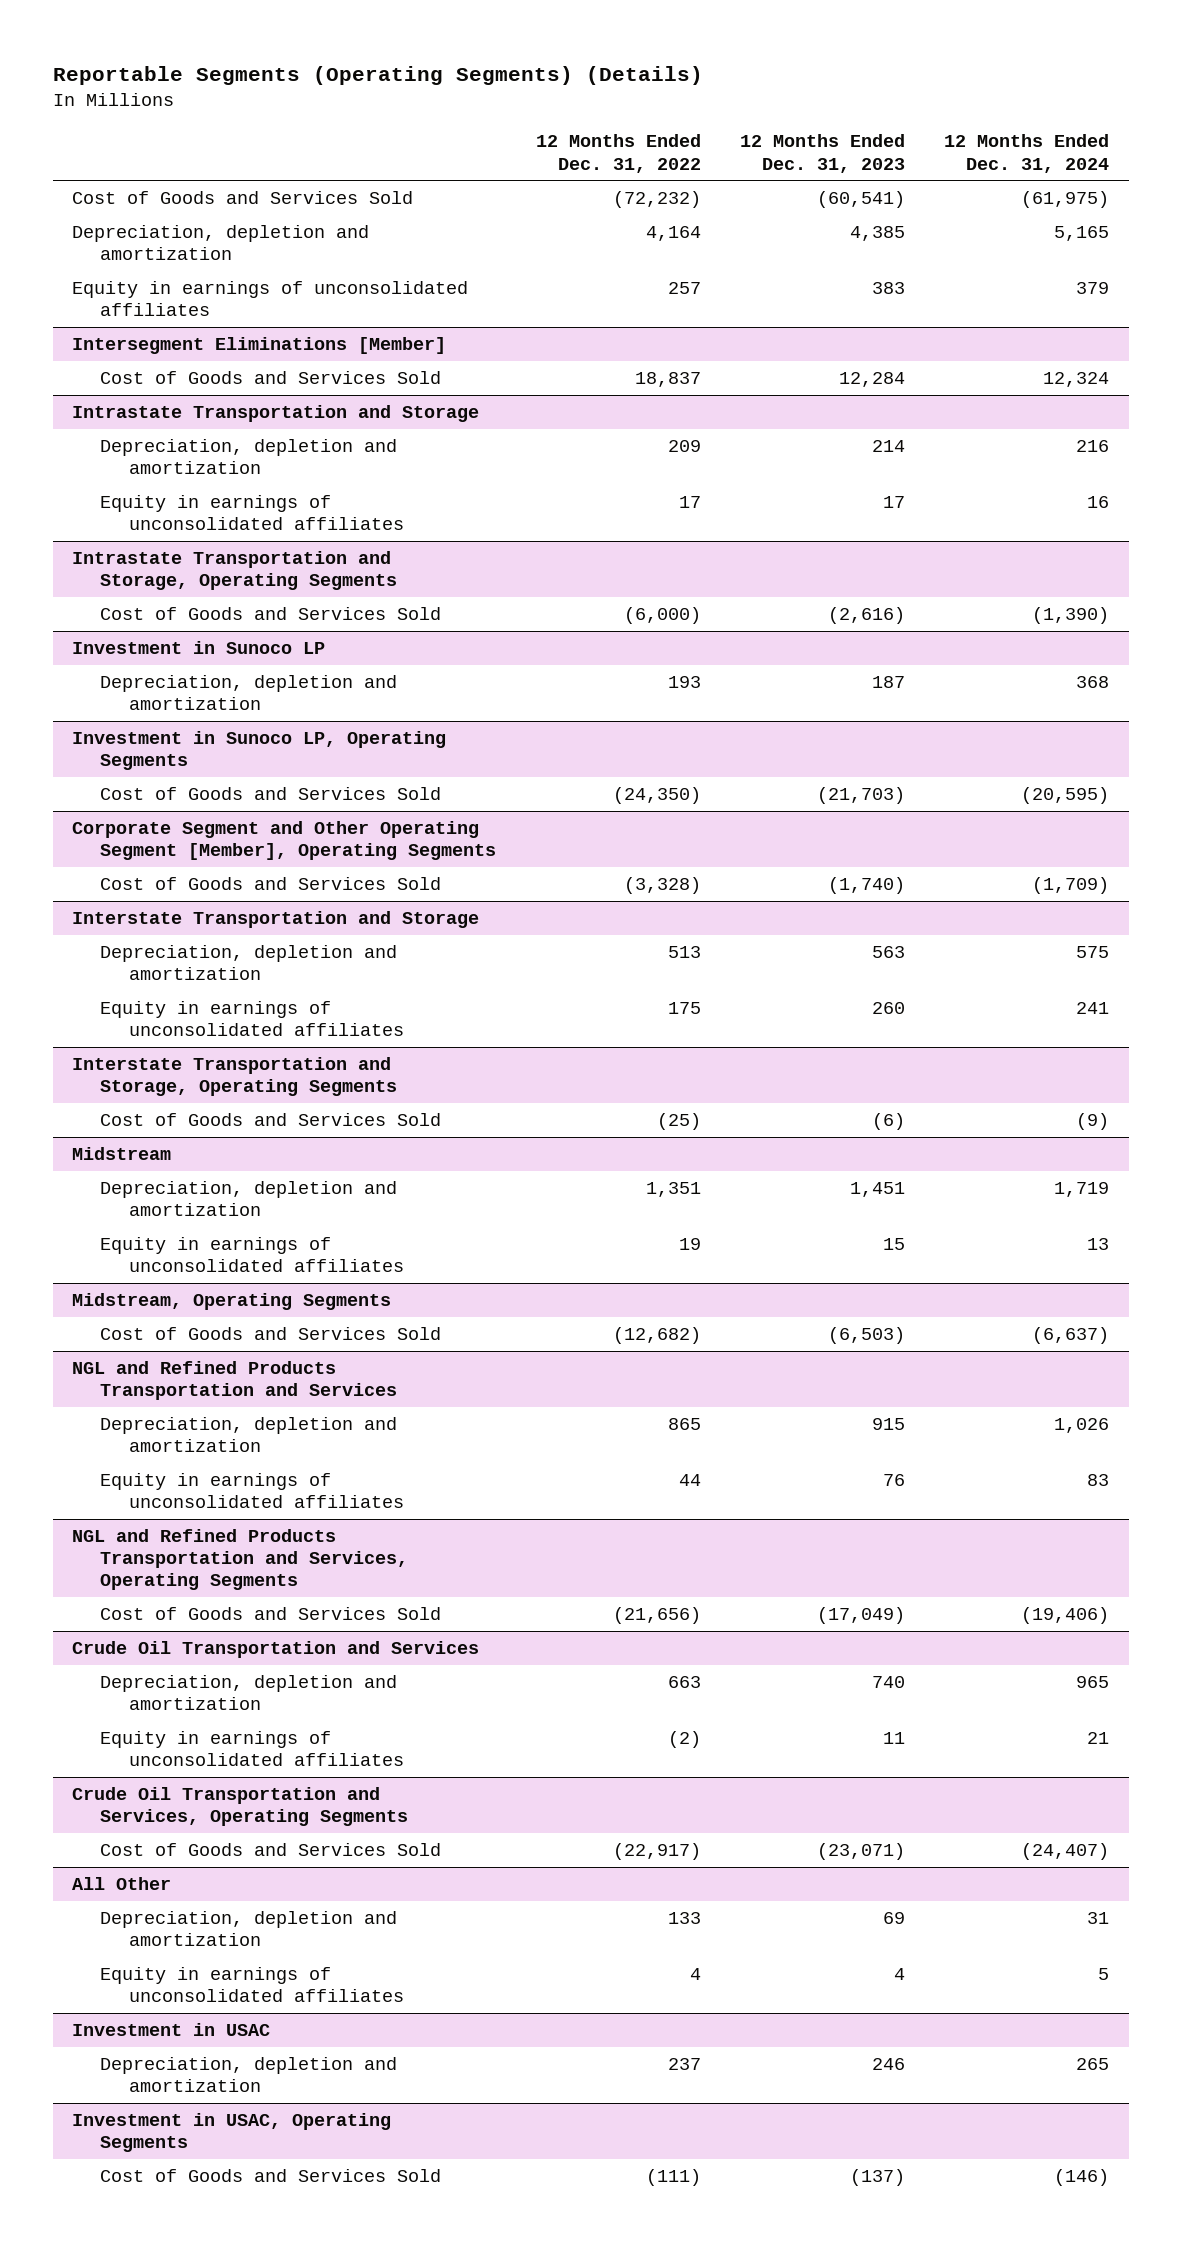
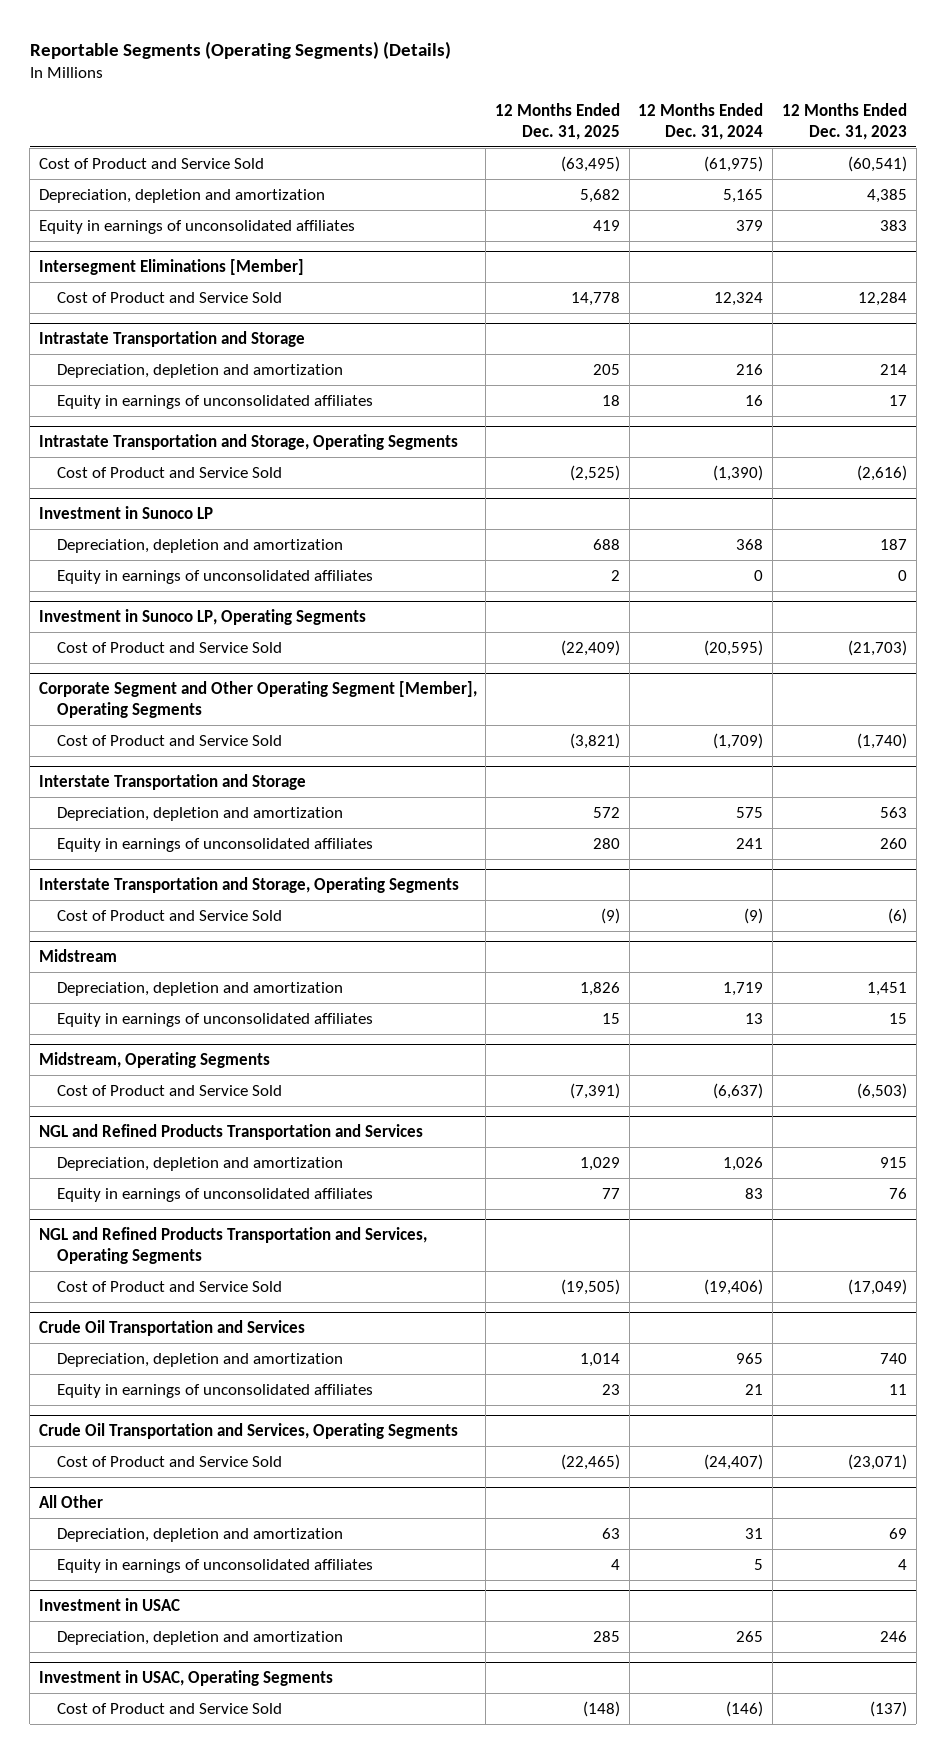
[535,134,701,173] 12 Months Ended Dec. 31, 2022 -> none
none -> [495,102,621,140] 12 Months Ended Dec. 31, 2025
[72,190,414,204] Cost of Goods and Services Sold -> [38,157,264,169] Cost of Product and Service Sold
[100,370,442,384] Cost of Goods and Services Sold -> [56,291,282,303] Cost of Product and Service Sold
[100,606,442,620] Cost of Goods and Services Sold -> [56,466,282,478] Cost of Product and Service Sold
none -> [56,569,373,584] Equity in earnings of unconsolidated affiliates
[100,786,442,800] Cost of Goods and Services Sold -> [56,641,282,653] Cost of Product and Service Sold
[100,876,442,890] Cost of Goods and Services Sold -> [56,734,282,746] Cost of Product and Service Sold
[100,1112,442,1126] Cost of Goods and Services Sold -> [56,909,282,921] Cost of Product and Service Sold
[100,1326,442,1340] Cost of Goods and Services Sold -> [56,1084,282,1096] Cost of Product and Service Sold
[100,1606,442,1620] Cost of Goods and Services Sold -> [56,1280,282,1292] Cost of Product and Service Sold
[100,1842,442,1856] Cost of Goods and Services Sold -> [56,1455,282,1467] Cost of Product and Service Sold
[100,2168,442,2182] Cost of Goods and Services Sold -> [56,1702,282,1714] Cost of Product and Service Sold

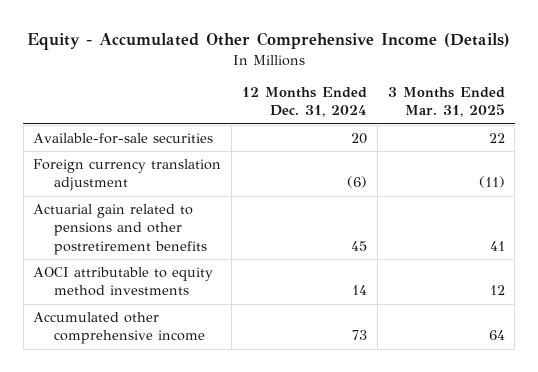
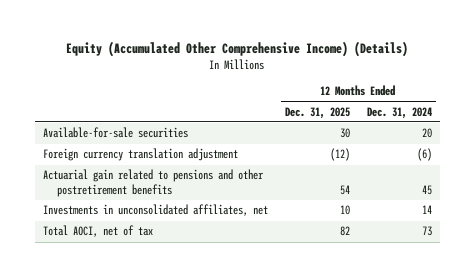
[26,32,510,51] Equity - Accumulated Other Comprehensive Income (Details) -> [66,40,409,57] Equity (Accumulated Other Comprehensive Income) (Details)
[387,87,505,118] 3 Months Ended Mar. 31, 2025 -> none
none -> [284,106,350,119] Dec. 31, 2025
[33,312,205,345] Accumulated other comprehensive income -> none
[33,267,214,297] AOCI attributable to equity method investments -> [43,204,269,217] Investments in unconsolidated affiliates, net
none -> [43,225,154,238] Total AOCI, net of tax

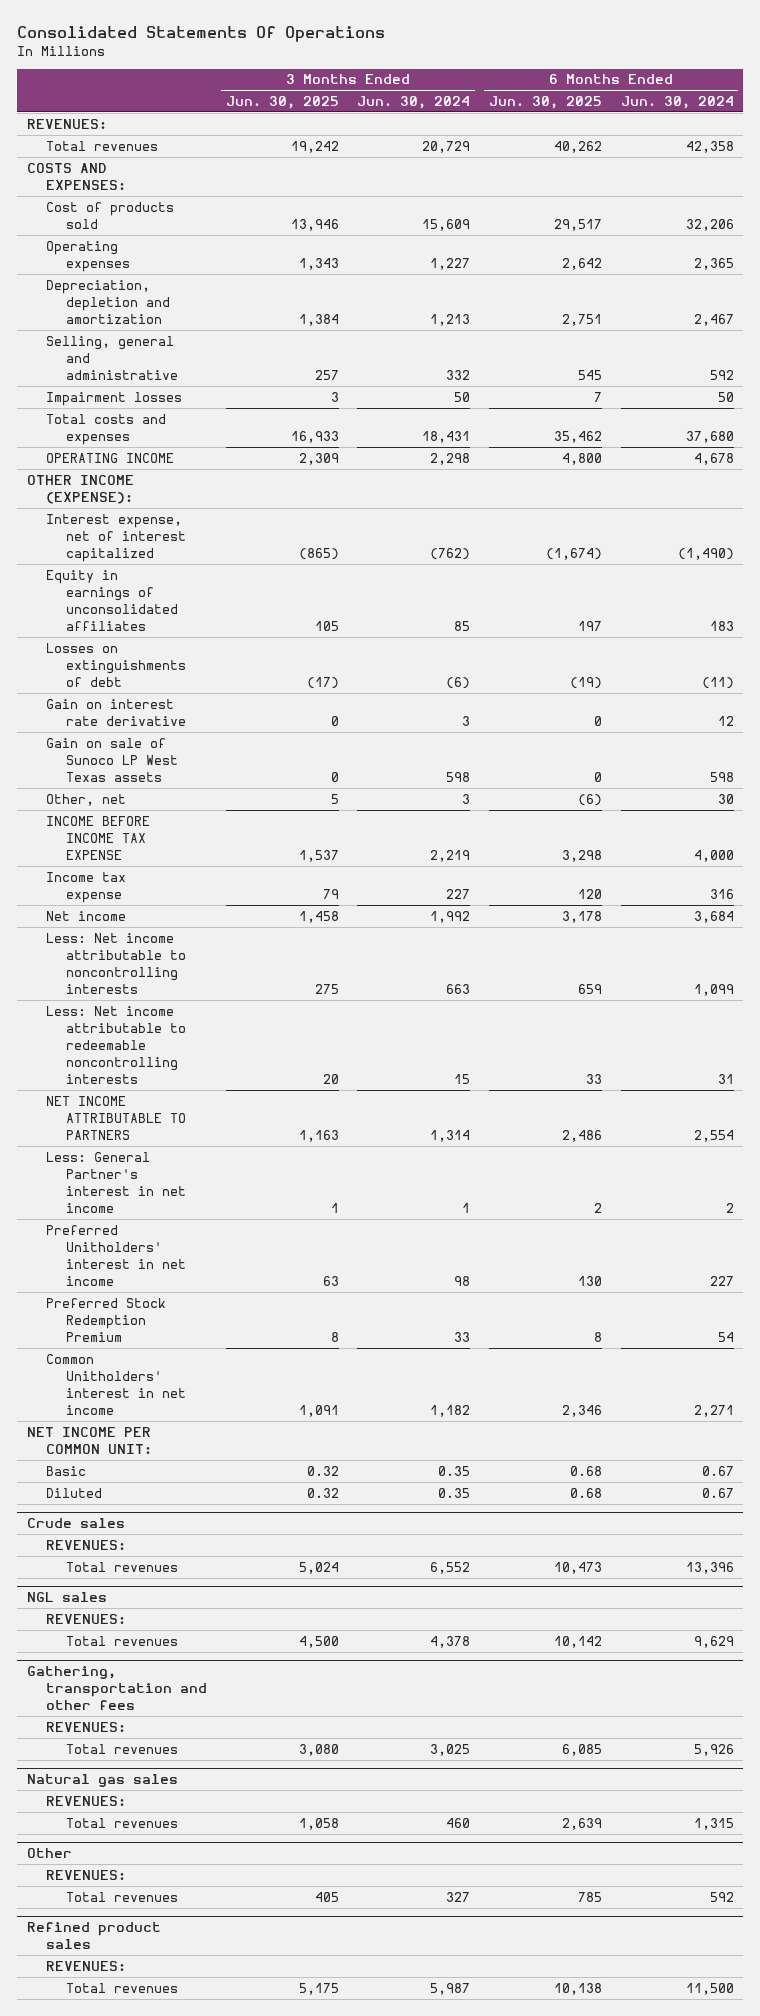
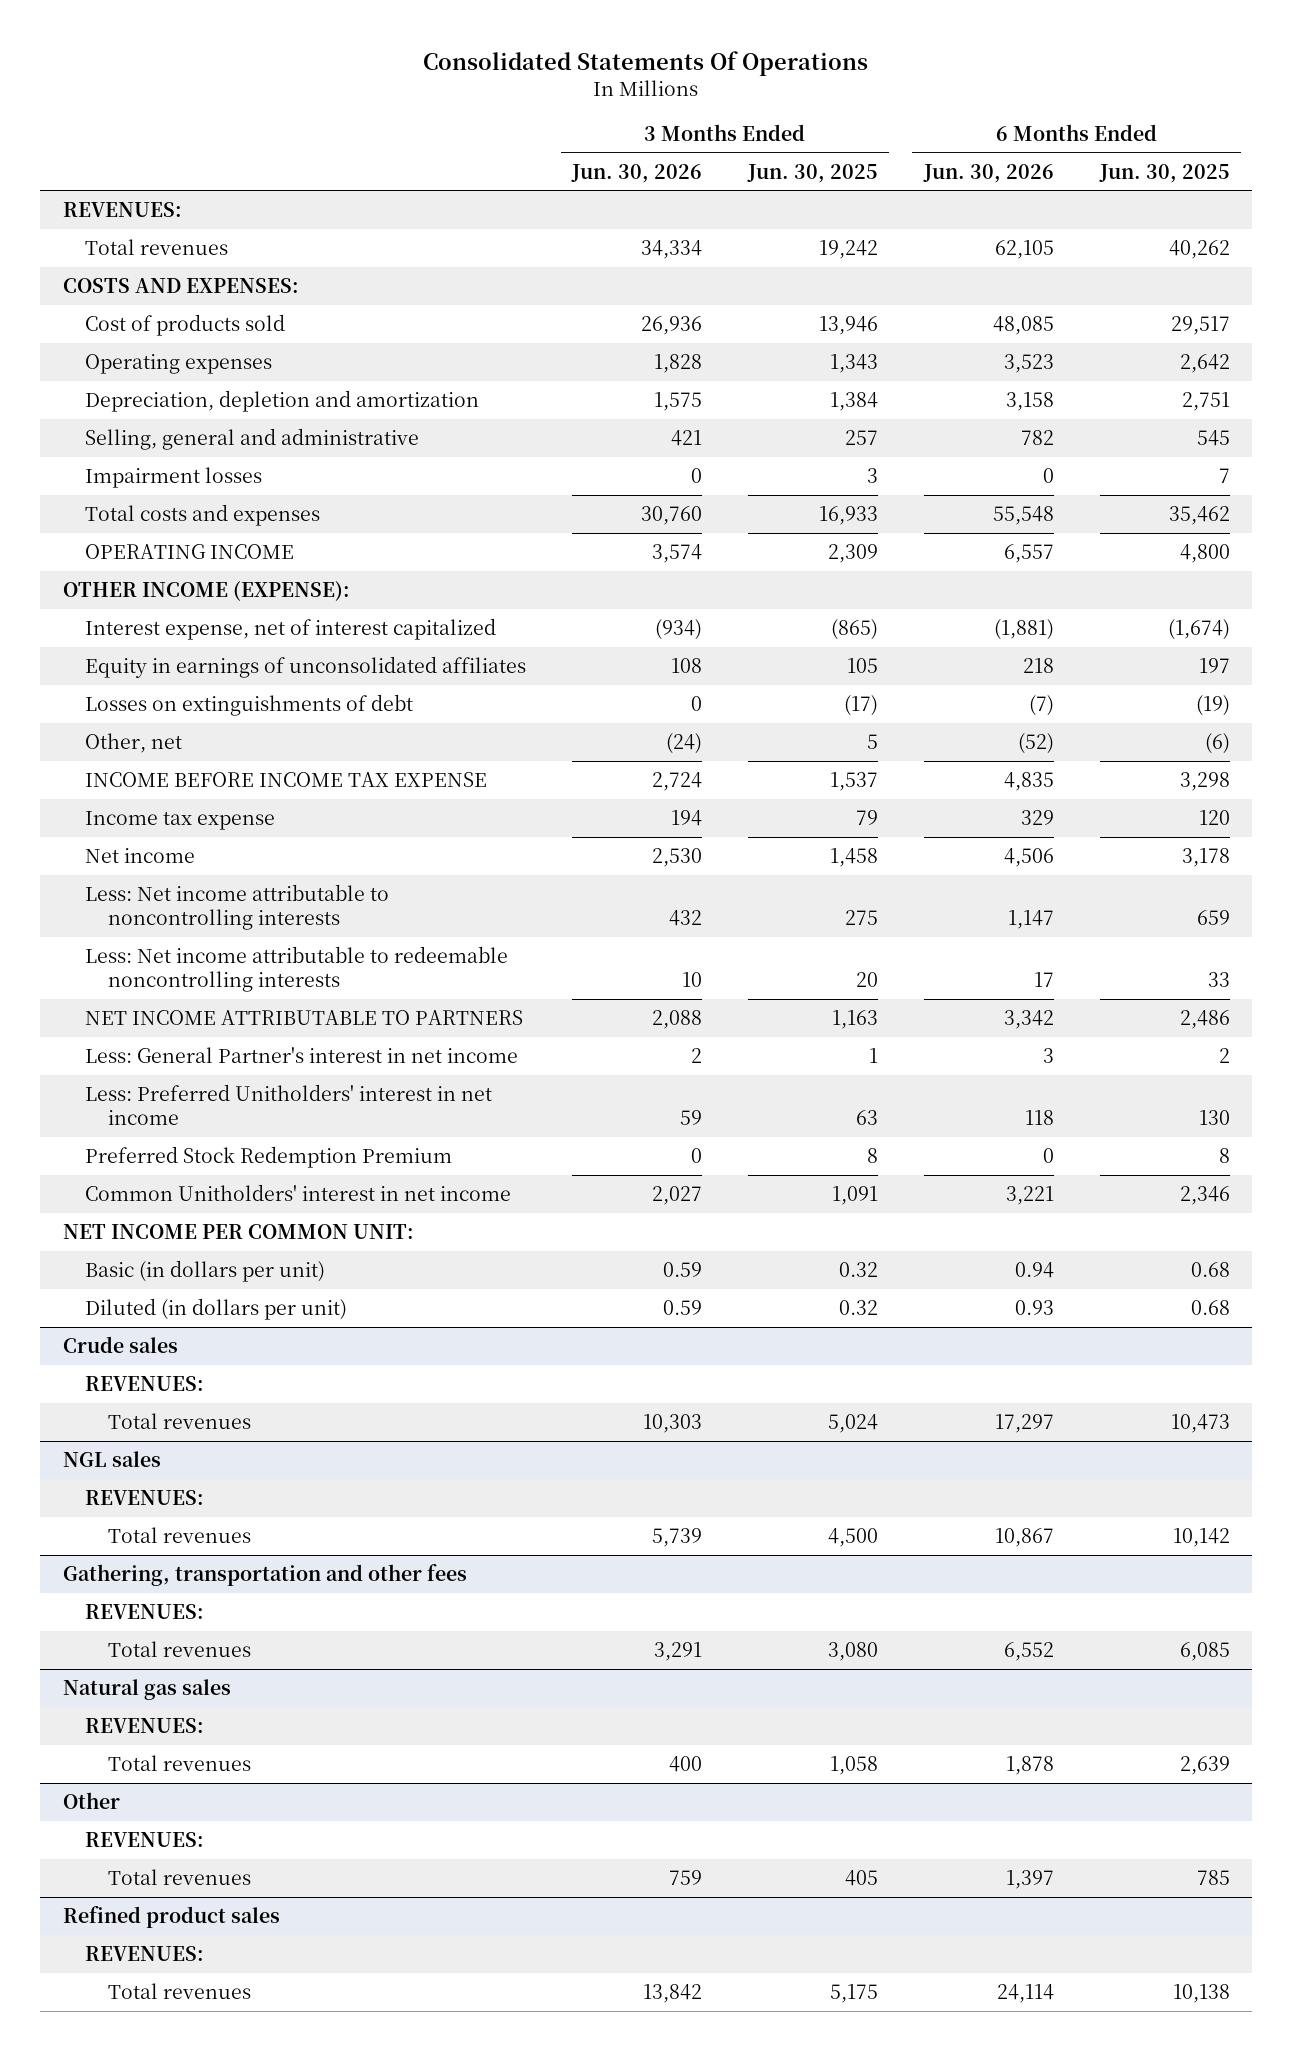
[357,96,471,110] Jun. 30, 2024 -> none
[620,96,734,110] Jun. 30, 2024 -> none
none -> [571,163,703,183] Jun. 30, 2026
none -> [922,163,1054,183] Jun. 30, 2026
[46,698,187,726] Gain on interest rate derivative -> none
[46,737,179,782] Gain on sale of Sunoco LP West Texas assets -> none
[46,1224,187,1286] Preferred Unitholders' interest in net income -> [85,1083,493,1126] Less: Preferred Unitholders' interest in net income
[46,1465,87,1476] Basic -> [85,1259,326,1282] Basic (in dollars per unit)
[46,1487,103,1498] Diluted -> [85,1297,348,1320] Diluted (in dollars per unit)

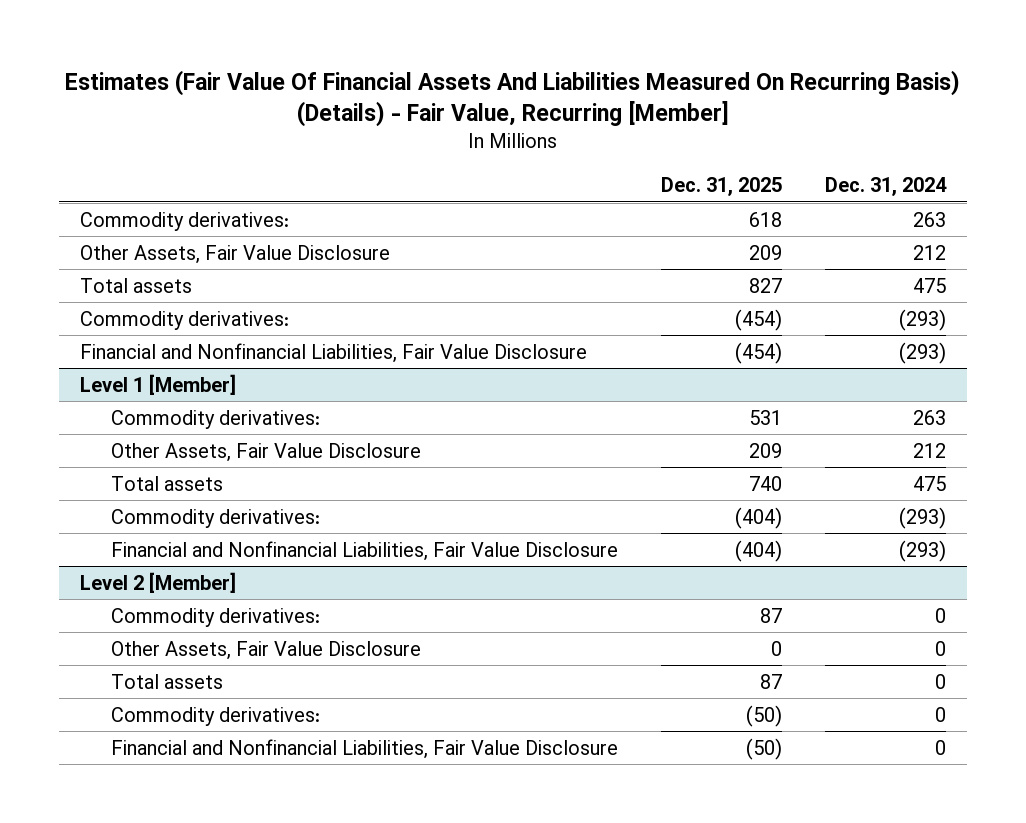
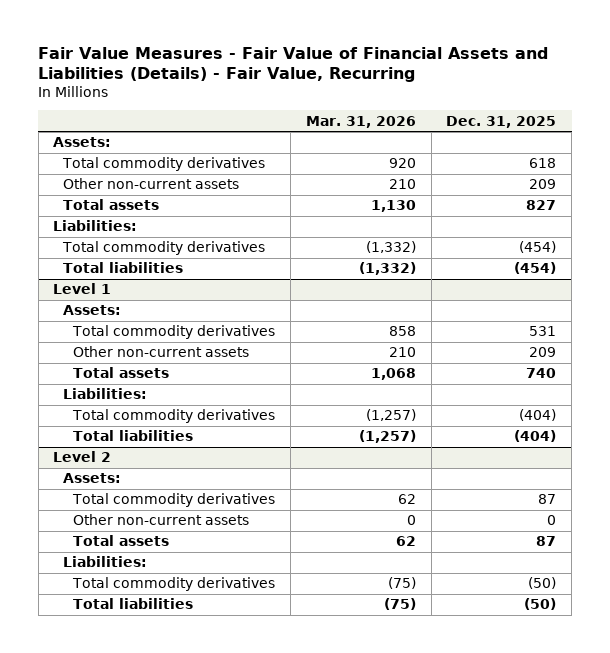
[64,70,960,128] Estimates (Fair Value Of Financial Assets And Liabilities Measured On Recurring Basis) (Details) - Fair Value, Recurring [Member] -> [38,46,549,83] Fair Value Measures - Fair Value of Financial Assets and Liabilities (Details) - Fair Value, Recurring
[824,177,947,197] Dec. 31, 2024 -> none
none -> [305,115,416,128] Mar. 31, 2026
none -> [53,137,112,148] Assets:
[80,211,290,231] Commodity derivatives: -> [62,157,266,172] Total commodity derivatives
[80,244,391,264] Other Assets, Fair Value Disclosure -> [63,178,240,190] Other non-current assets
none -> [53,220,138,232] Liabilities:
[80,310,290,330] Commodity derivatives: -> [62,241,266,256] Total commodity derivatives
[80,342,588,363] Financial and Nonfinancial Liabilities, Fair Value Disclosure -> [63,262,184,274] Total liabilities
[80,373,237,395] Level 1 [Member] -> [53,283,112,295] Level 1
none -> [63,305,122,316] Assets:
[111,409,321,429] Commodity derivatives: -> [72,325,276,340] Total commodity derivatives
[111,442,422,462] Other Assets, Fair Value Disclosure -> [73,346,250,358] Other non-current assets
none -> [63,388,148,400] Liabilities:
[111,508,321,528] Commodity derivatives: -> [72,409,276,424] Total commodity derivatives
[111,540,619,561] Financial and Nonfinancial Liabilities, Fair Value Disclosure -> [73,430,194,442] Total liabilities
[80,571,237,593] Level 2 [Member] -> [53,451,112,463] Level 2
none -> [63,473,122,484] Assets:
[111,607,321,627] Commodity derivatives: -> [72,493,276,508] Total commodity derivatives
[111,640,422,660] Other Assets, Fair Value Disclosure -> [73,514,250,526] Other non-current assets
none -> [63,556,148,568] Liabilities:
[111,706,321,726] Commodity derivatives: -> [72,577,276,592] Total commodity derivatives
[111,738,619,759] Financial and Nonfinancial Liabilities, Fair Value Disclosure -> [73,598,194,610] Total liabilities

